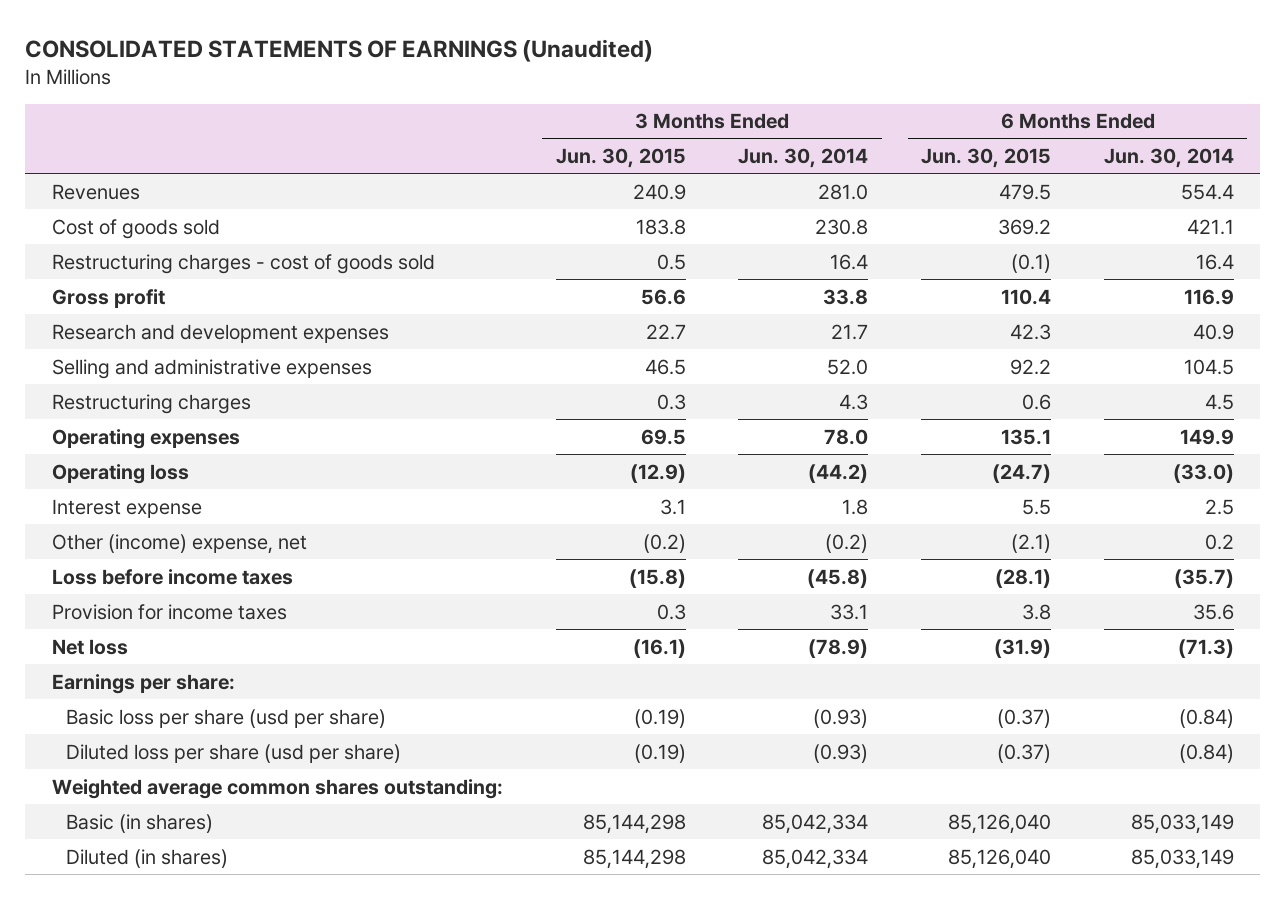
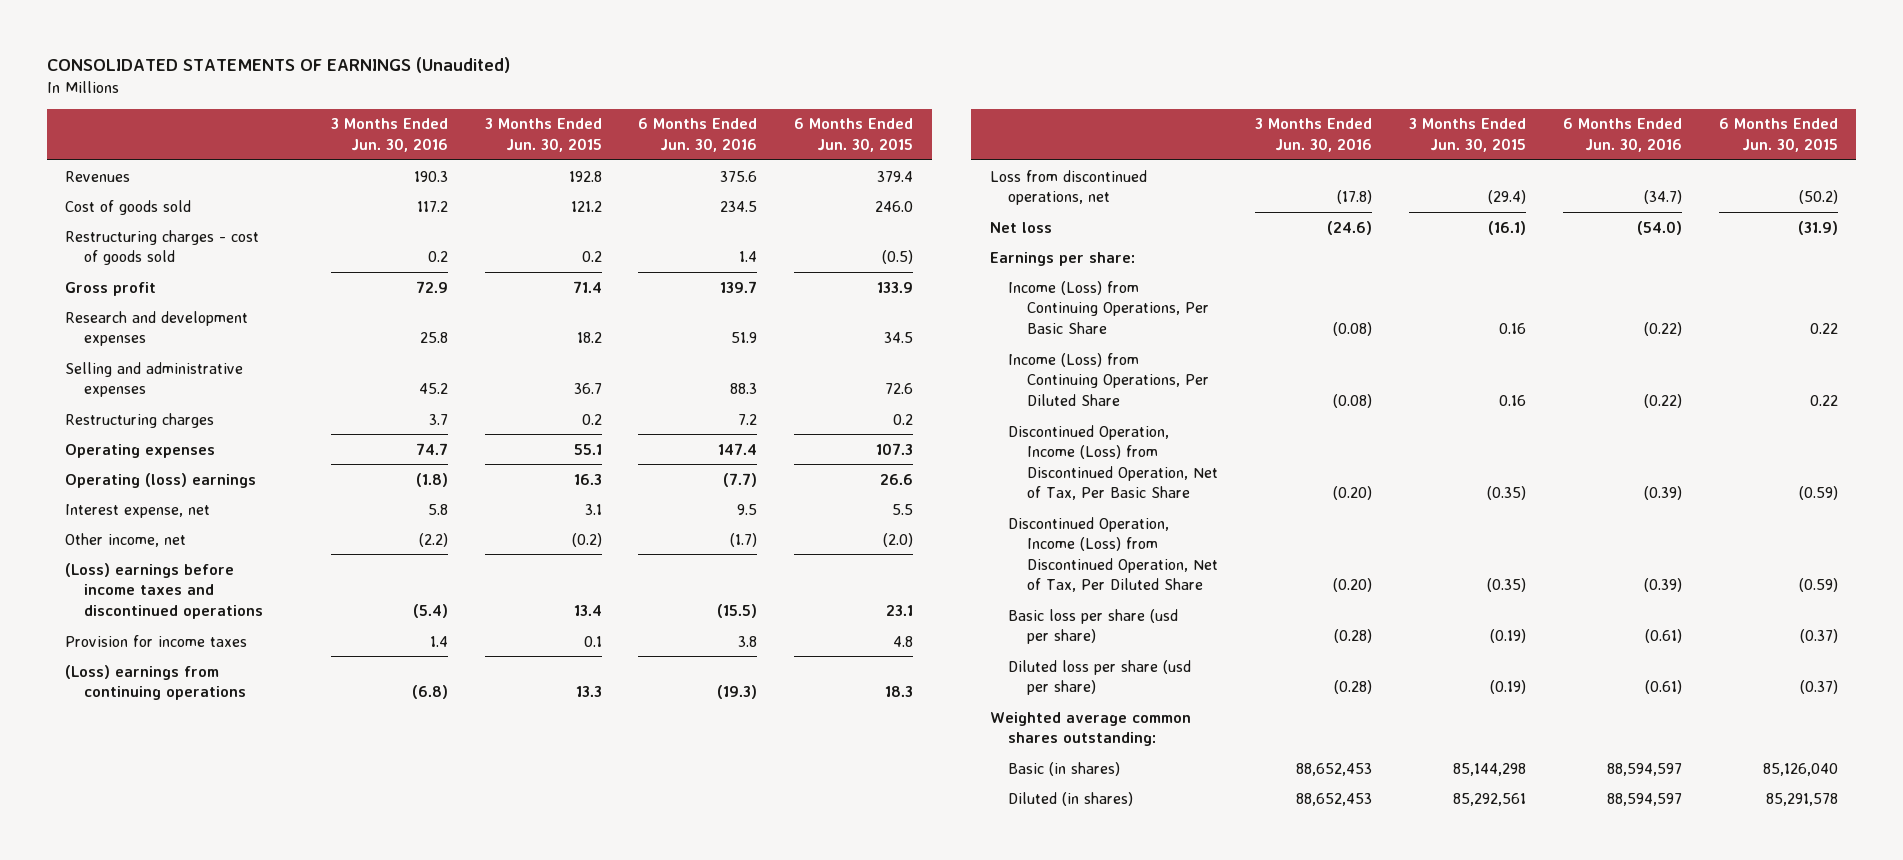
[738,148,869,169] Jun. 30, 2014 -> none
[1104,148,1235,169] Jun. 30, 2014 -> none
none -> [330,118,448,152] 3 Months Ended Jun. 30, 2016
none -> [638,118,758,152] 6 Months Ended Jun. 30, 2016
[632,183,686,200] 240.9 -> [568,170,602,182] 192.8
[999,183,1052,200] 479.5 -> [877,170,914,182] 379.4
[635,218,686,235] 183.8 -> [570,200,602,212] 121.2
[998,218,1052,235] 369.2 -> [875,200,914,212] 246.0
[656,253,686,270] 0.5 -> [581,251,602,263] 0.2
[1011,253,1052,273] (0.1) -> [882,250,914,265] (0.5)
[640,288,686,305] 56.6 -> [572,280,602,293] 71.4
[1001,288,1052,305] 110.4 -> [877,281,914,293] 133.9
[645,323,686,340] 22.7 -> [576,332,602,344] 18.2
[1010,323,1052,340] 42.3 -> [884,332,914,344] 34.5
[644,358,686,375] 46.5 -> [573,383,602,395] 36.7
[1010,358,1052,375] 92.2 -> [885,383,914,395] 72.6
[656,393,686,410] 0.3 -> [581,413,602,425] 0.2
[1022,393,1052,410] 0.6 -> [893,413,914,425] 0.2
[640,428,686,445] 69.5 -> [573,443,602,455] 55.1
[1001,428,1052,445] 135.1 -> [876,442,914,455] 107.3
[51,463,189,484] Operating loss -> [65,472,257,488] Operating (loss) earnings
[629,463,686,483] (12.9) -> [573,473,602,485] 16.3
[992,463,1052,483] (24.7) -> [880,473,914,485] 26.6
[51,498,202,518] Interest expense -> [65,503,211,518] Interest expense, net
[51,533,307,554] Other (income) expense, net -> [65,532,187,547] Other income, net
[1011,533,1052,553] (2.1) -> [883,532,914,547] (2.0)
[51,568,293,585] Loss before income taxes -> [65,562,264,619] (Loss) earnings before income taxes and discontinued operations
[628,568,686,588] (15.8) -> [573,604,602,616] 13.4
[995,568,1052,588] (28.1) -> [886,604,914,616] 23.1
[656,603,686,620] 0.3 -> [583,635,602,647] 0.1
[1022,603,1052,620] 3.8 -> [893,635,914,647] 4.8
none -> [65,664,247,701] (Loss) earnings from continuing operations
none -> [989,169,1147,206] Loss from discontinued operations, net
none -> [1008,280,1210,334] Income (Loss) from Continuing Operations, Per Basic Share
none -> [1008,352,1210,406] Income (Loss) from Continuing Operations, Per Diluted Share
none -> [1008,424,1219,501] Discontinued Operation, Income (Loss) from Discontinued Operation, Net of Tax, Per Basic Share
none -> [1008,516,1219,593] Discontinued Operation, Income (Loss) from Discontinued Operation, Net of Tax, Per Diluted Share
[582,848,686,869] 85,144,298 -> [1452,792,1526,806] 85,292,561
[948,848,1052,869] 85,126,040 -> [1765,792,1838,806] 85,291,578

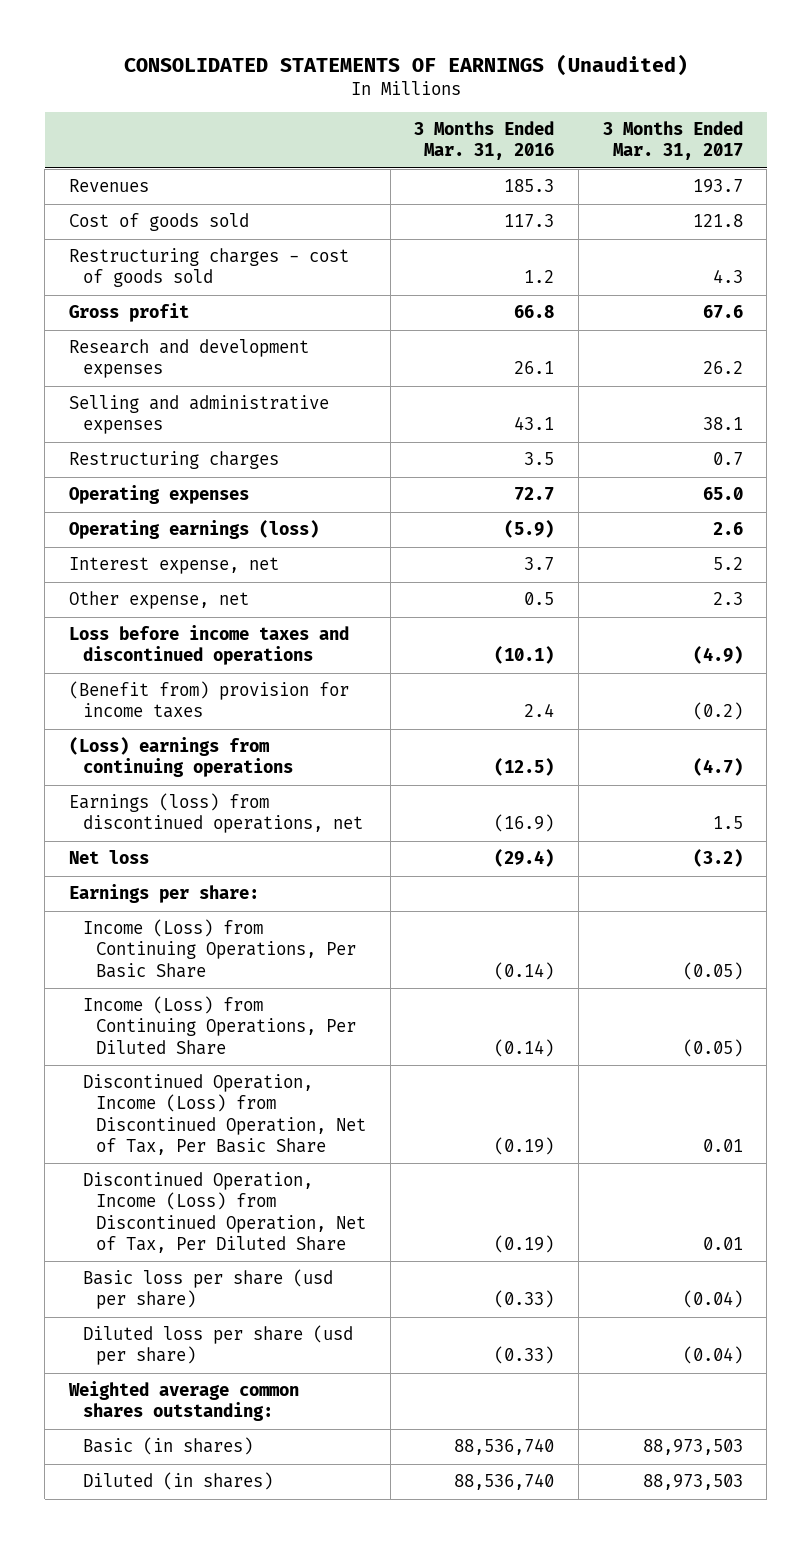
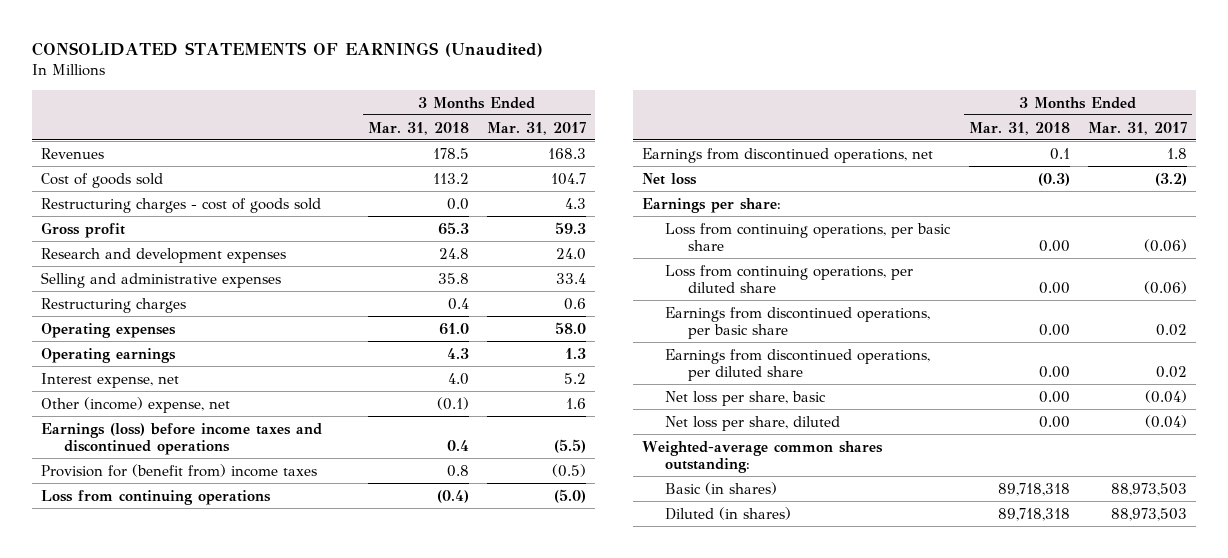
[414,121,555,161] 3 Months Ended Mar. 31, 2016 -> none
none -> [367,121,469,135] Mar. 31, 2018
[692,179,743,194] 193.7 -> [548,147,587,159] 168.3
[692,214,743,228] 121.8 -> [551,172,587,185] 104.7
[702,305,743,319] 67.6 -> [555,221,587,234] 59.3
[702,361,743,375] 26.2 -> [556,247,587,260] 24.0
[702,417,743,431] 38.1 -> [556,272,587,284] 33.4
[712,452,743,466] 0.7 -> [564,297,587,310] 0.6
[702,487,743,501] 65.0 -> [555,321,587,334] 58.0
[68,520,319,540] Operating earnings (loss) -> [40,347,176,363] Operating earnings
[712,522,743,536] 2.6 -> [565,347,587,359] 1.3
[68,591,249,610] Other expense, net -> [40,396,230,413] Other (income) expense, net
[712,592,743,606] 2.3 -> [566,397,587,409] 1.6
[68,625,349,666] Loss before income taxes and discontinued operations -> [40,422,322,455] Earnings (loss) before income taxes and discontinued operations
[692,646,743,665] (4.9) -> [554,438,587,453] (5.5)
[68,681,349,719] (Benefit from) provision for income taxes -> [40,463,317,477] Provision for (benefit from) income taxes
[692,702,743,721] (0.2) -> [552,463,587,477] (0.5)
[68,737,293,778] (Loss) earnings from continuing operations -> [40,489,271,505] Loss from continuing operations
[692,758,743,777] (4.7) -> [554,488,587,503] (5.0)
[68,793,363,834] Earnings (loss) from discontinued operations, net -> [641,147,933,163] Earnings from discontinued operations, net
[712,816,743,830] 1.5 -> [1167,147,1188,159] 1.8
[82,919,357,978] Income (Loss) from Continuing Operations, Per Basic Share -> [665,222,952,251] Loss from continuing operations, per basic share
[682,961,743,980] (0.05) -> [1144,238,1188,252] (0.06)
[82,996,357,1055] Income (Loss) from Continuing Operations, Per Diluted Share -> [665,264,914,293] Loss from continuing operations, per diluted share
[682,1038,743,1057] (0.05) -> [1144,280,1188,294] (0.06)
[82,1074,367,1155] Discontinued Operation, Income (Loss) from Discontinued Operation, Net of Tax, Per Basic Share -> [665,306,931,339] Earnings from discontinued operations, per basic share
[702,1138,743,1152] 0.01 -> [1156,323,1188,336] 0.02
[82,1172,367,1253] Discontinued Operation, Income (Loss) from Discontinued Operation, Net of Tax, Per Diluted Share -> [665,348,931,381] Earnings from discontinued operations, per diluted share
[702,1236,743,1250] 0.01 -> [1156,365,1188,378] 0.02
[82,1269,333,1310] Basic loss per share (usd per share) -> [665,390,827,406] Net loss per share, basic
[82,1325,353,1366] Diluted loss per share (usd per share) -> [665,415,841,431] Net loss per share, diluted
[67,1381,299,1422] Weighted average common shares outstanding: -> [641,440,883,473] Weighted-average common shares outstanding:

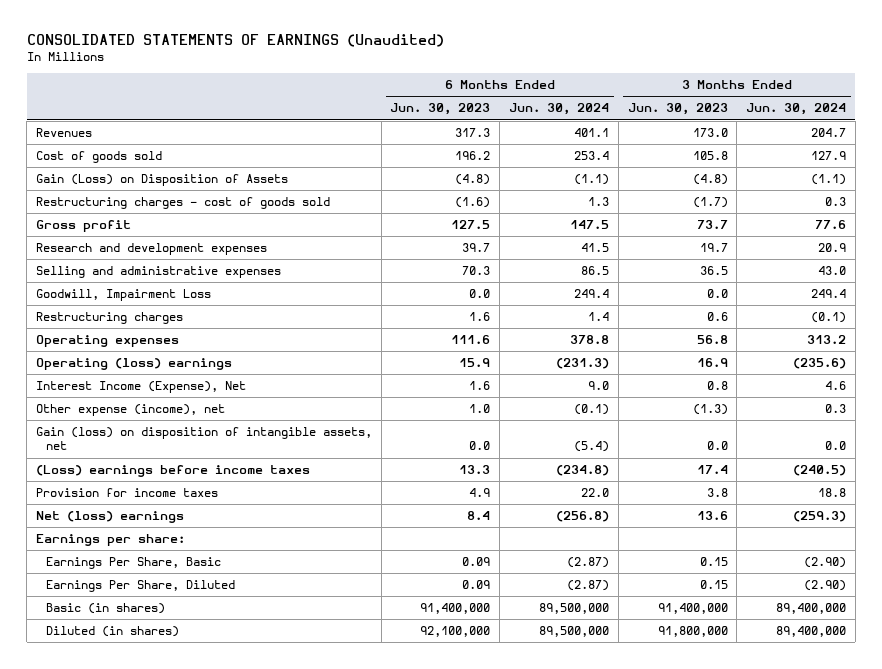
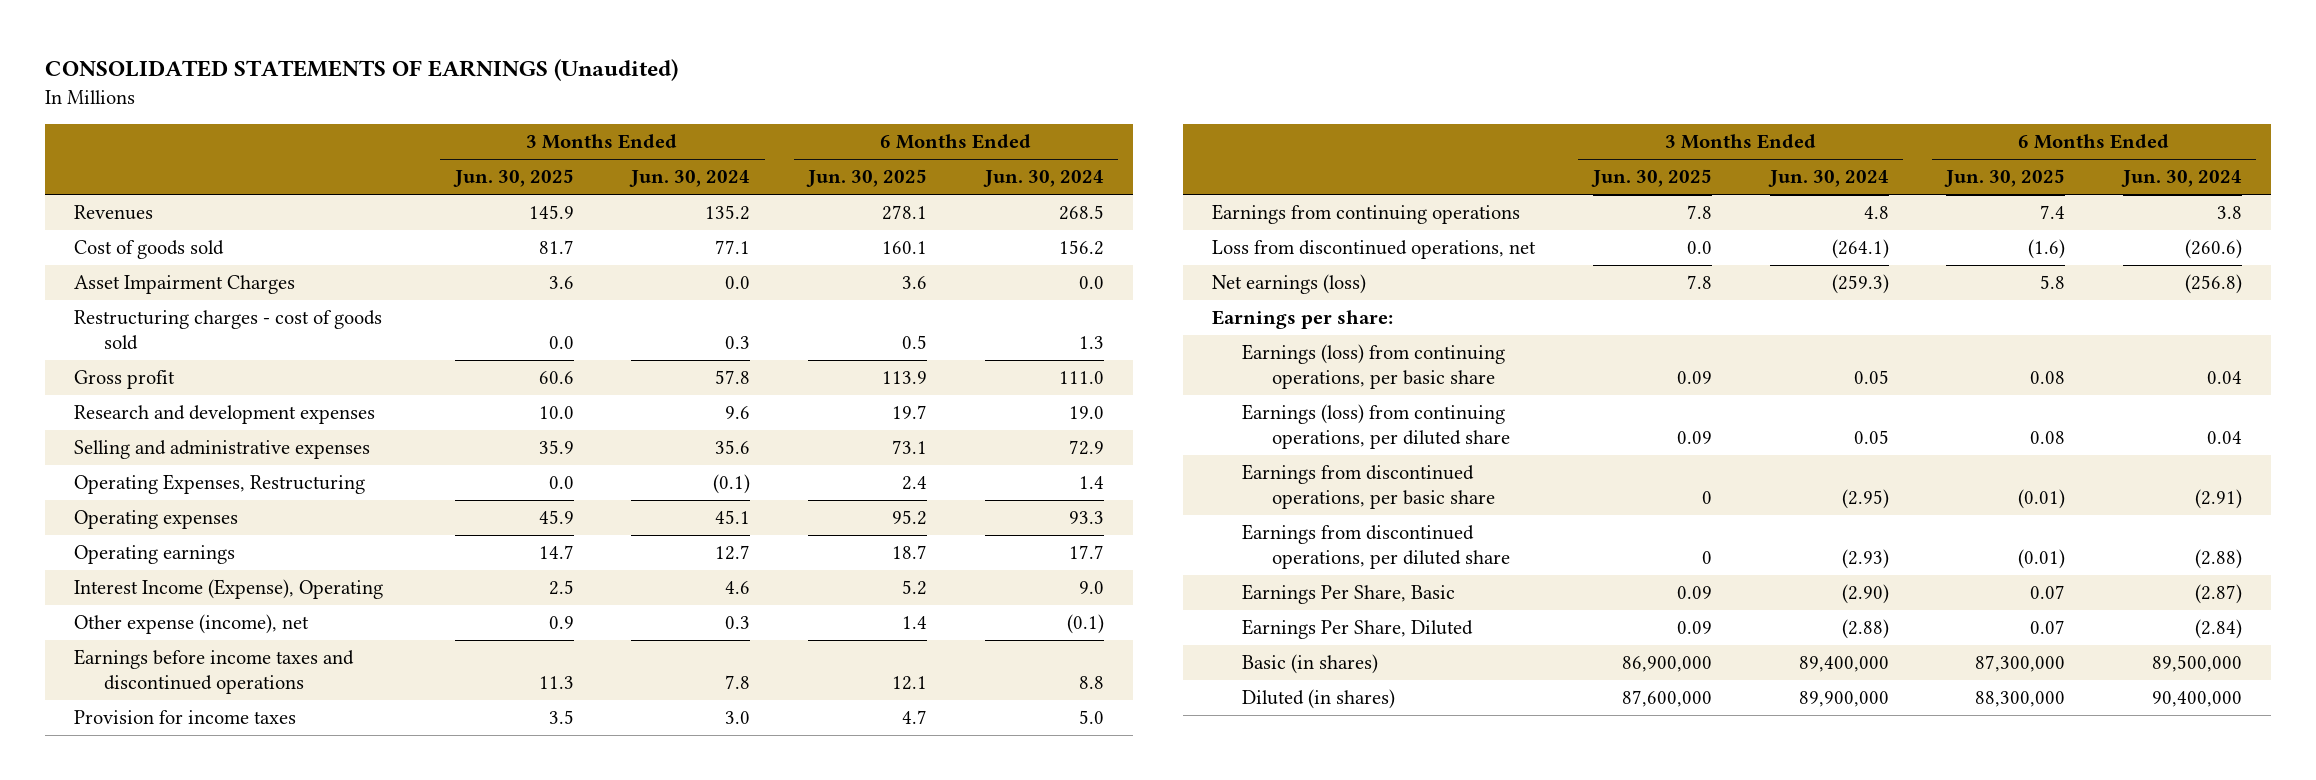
[390,103,491,116] Jun. 30, 2023 -> none
[627,103,728,116] Jun. 30, 2023 -> none
none -> [452,169,574,188] Jun. 30, 2025
none -> [805,169,927,188] Jun. 30, 2025
[35,174,288,187] Gain (Loss) on Disposition of Assets -> none
[574,128,610,138] 401.1 -> [1058,205,1104,221] 268.5
[811,128,847,138] 204.7 -> [705,205,751,221] 135.2
[574,151,610,161] 253.4 -> [1058,240,1104,256] 156.2
[811,151,847,161] 127.9 -> [715,240,751,255] 77.1
none -> [73,275,295,295] Asset Impairment Charges
[35,289,211,302] Goodwill, Impairment Loss -> none
[570,220,610,230] 147.5 -> [1058,371,1104,385] 111.0
[815,220,847,230] 77.6 -> [715,370,751,385] 57.8
[581,243,610,253] 41.5 -> [1068,406,1104,420] 19.0
[818,243,847,253] 20.9 -> [725,406,751,420] 9.6
[581,266,610,276] 86.5 -> [1068,440,1104,456] 72.9
[818,266,847,276] 43.0 -> [715,440,751,455] 35.6
[35,312,183,325] Restructuring charges -> [73,474,365,495] Operating Expenses, Restructuring
[570,335,610,345] 378.8 -> [1068,511,1104,525] 93.3
[807,335,847,345] 313.2 -> [715,510,751,525] 45.1
[35,358,232,371] Operating (loss) earnings -> [73,545,235,565] Operating earnings
[556,358,610,370] (231.3) -> [1068,545,1104,560] 17.7
[793,358,847,370] (235.6) -> [715,545,751,561] 12.7
[35,381,246,394] Interest Income (Expense), Net -> [73,579,383,600] Interest Income (Expense), Operating
[35,427,372,451] Gain (loss) on disposition of intangible assets, net -> none
[35,465,310,478] (Loss) earnings before income taxes -> [73,649,354,694] Earnings before income taxes and discontinued operations
[556,465,610,477] (234.8) -> [1078,675,1104,689] 8.8
[793,465,847,477] (240.5) -> [725,674,751,689] 7.8
[581,488,610,498] 22.0 -> [1078,710,1104,725] 5.0
[818,488,847,498] 18.8 -> [725,711,751,725] 3.0
none -> [1212,204,1521,225] Earnings from continuing operations
none -> [1212,240,1537,260] Loss from discontinued operations, net
[35,511,184,524] Net (loss) earnings -> [1212,274,1367,295] Net earnings (loss)
none -> [1241,344,1505,389] Earnings (loss) from continuing operations, per basic share
none -> [1241,404,1510,449] Earnings (loss) from continuing operations, per diluted share
none -> [1241,464,1495,509] Earnings from discontinued operations, per basic share
none -> [1241,524,1510,569] Earnings from discontinued operations, per diluted share
[567,580,610,592] (2.87) -> [2194,619,2242,640] (2.84)
[804,580,847,592] (2.90) -> [1841,619,1889,640] (2.88)
[539,626,610,638] 89,500,000 -> [2151,691,2242,708] 90,400,000
[776,626,847,638] 89,400,000 -> [1798,691,1889,708] 89,900,000

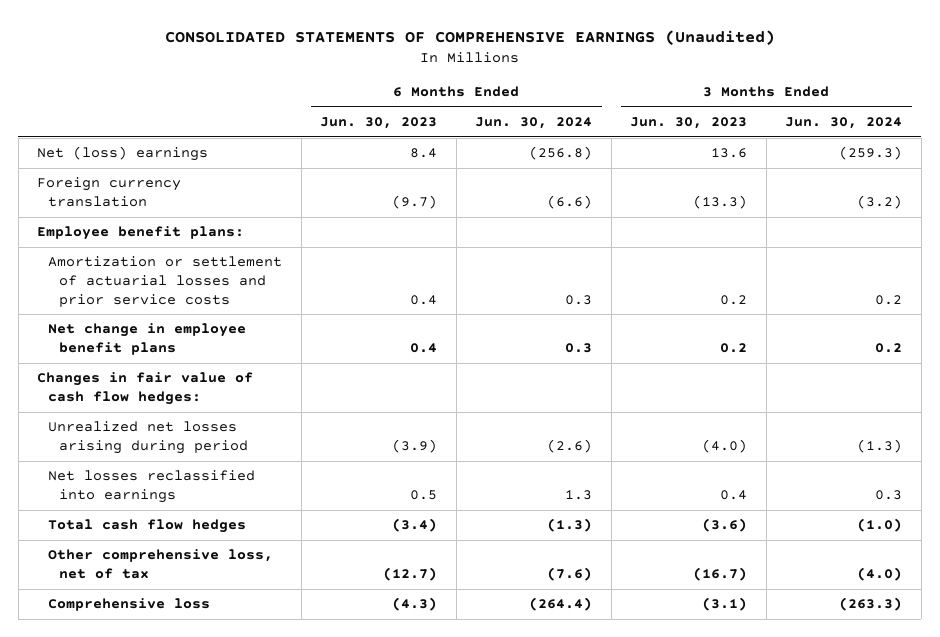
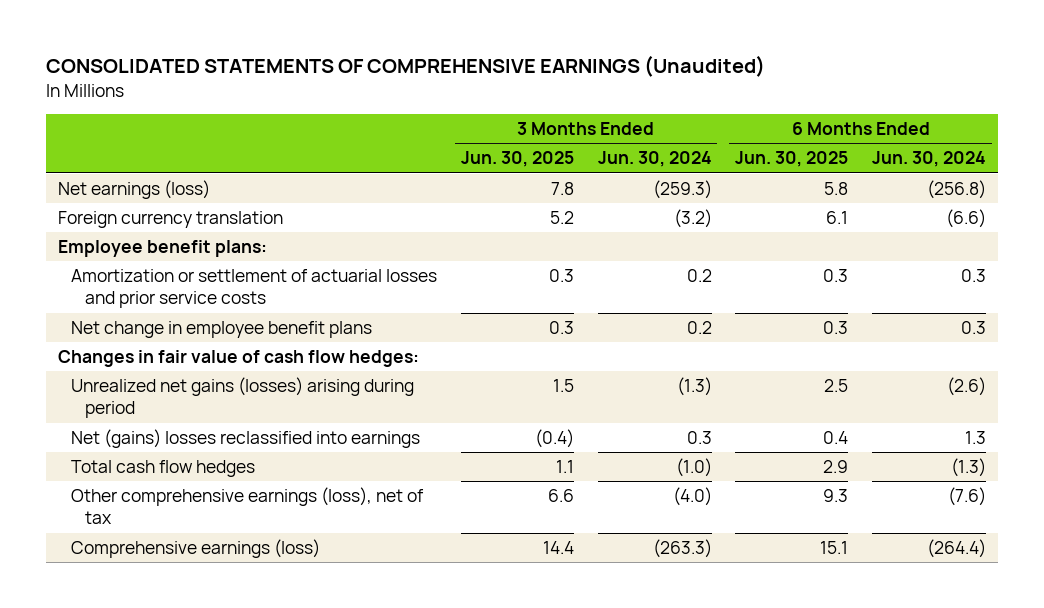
[320,117,438,130] Jun. 30, 2023 -> none
[630,117,748,130] Jun. 30, 2023 -> none
none -> [460,151,574,168] Jun. 30, 2025
none -> [735,151,849,168] Jun. 30, 2025
[37,146,209,162] Net (loss) earnings -> [57,180,210,200] Net earnings (loss)
[48,421,248,455] Unrealized net losses arising during period -> [71,377,415,419] Unrealized net gains (losses) arising during period
[48,470,256,504] Net losses reclassified into earnings -> [71,429,421,449] Net (gains) losses reclassified into earnings
[48,549,274,580] Other comprehensive loss, net of tax -> [71,487,425,525] Other comprehensive earnings (loss), net of tax
[48,598,211,612] Comprehensive loss -> [71,539,321,559] Comprehensive earnings (loss)

